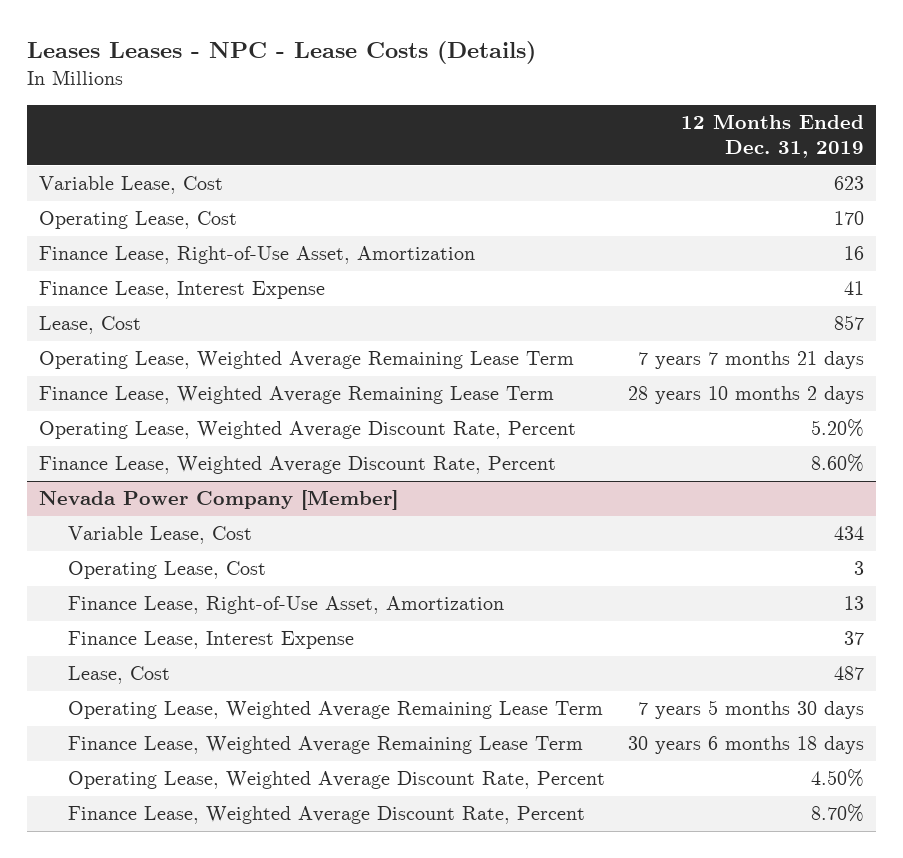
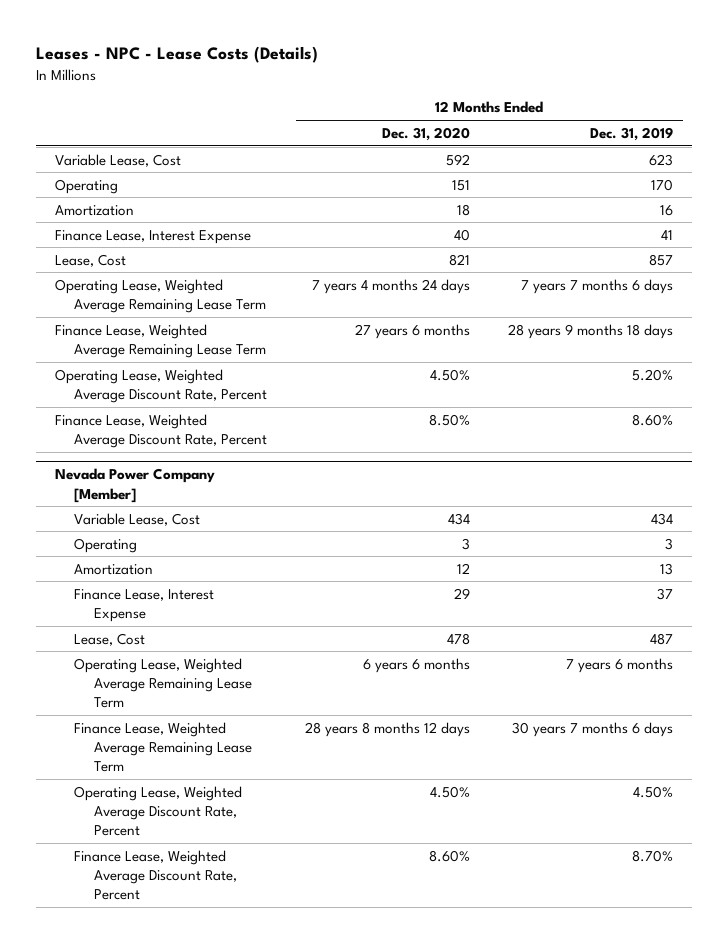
[27,41,537,65] Leases Leases - NPC - Lease Costs (Details) -> [35,46,318,64] Leases - NPC - Lease Costs (Details)
none -> [382,126,471,141] Dec. 31, 2020
[39,211,238,230] Operating Lease, Cost -> [54,178,118,194] Operating
[39,246,476,265] Finance Lease, Right-of-Use Asset, Amortization -> [54,204,134,216] Amortization
[638,351,865,370] 7 years 7 months 21 days -> [521,278,674,294] 7 years 7 months 6 days
[628,386,865,405] 28 years 10 months 2 days -> [508,323,674,339] 28 years 9 months 18 days
[67,561,266,580] Operating Lease, Cost -> [74,537,138,553] Operating
[67,596,504,615] Finance Lease, Right-of-Use Asset, Amortization -> [74,563,154,575] Amortization
[638,700,865,720] 7 years 5 months 30 days -> [566,657,674,673] 7 years 6 months
[628,736,865,755] 30 years 6 months 18 days -> [512,721,674,737] 30 years 7 months 6 days

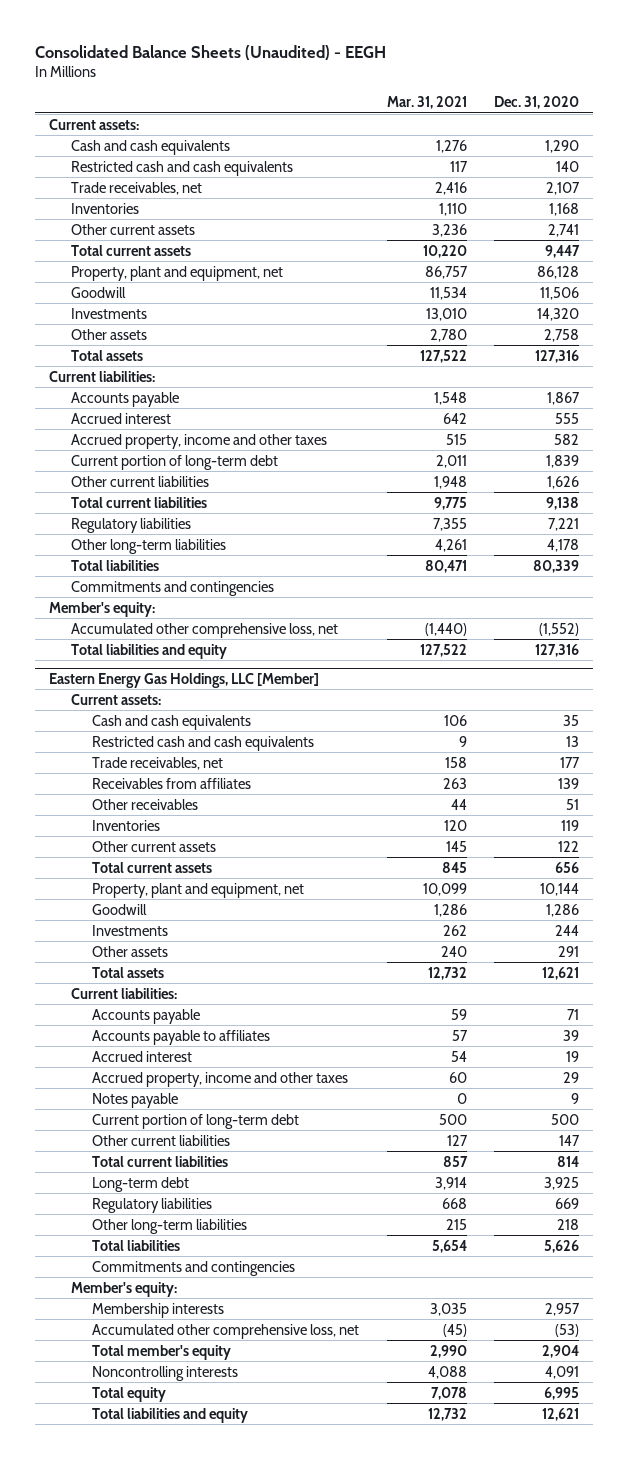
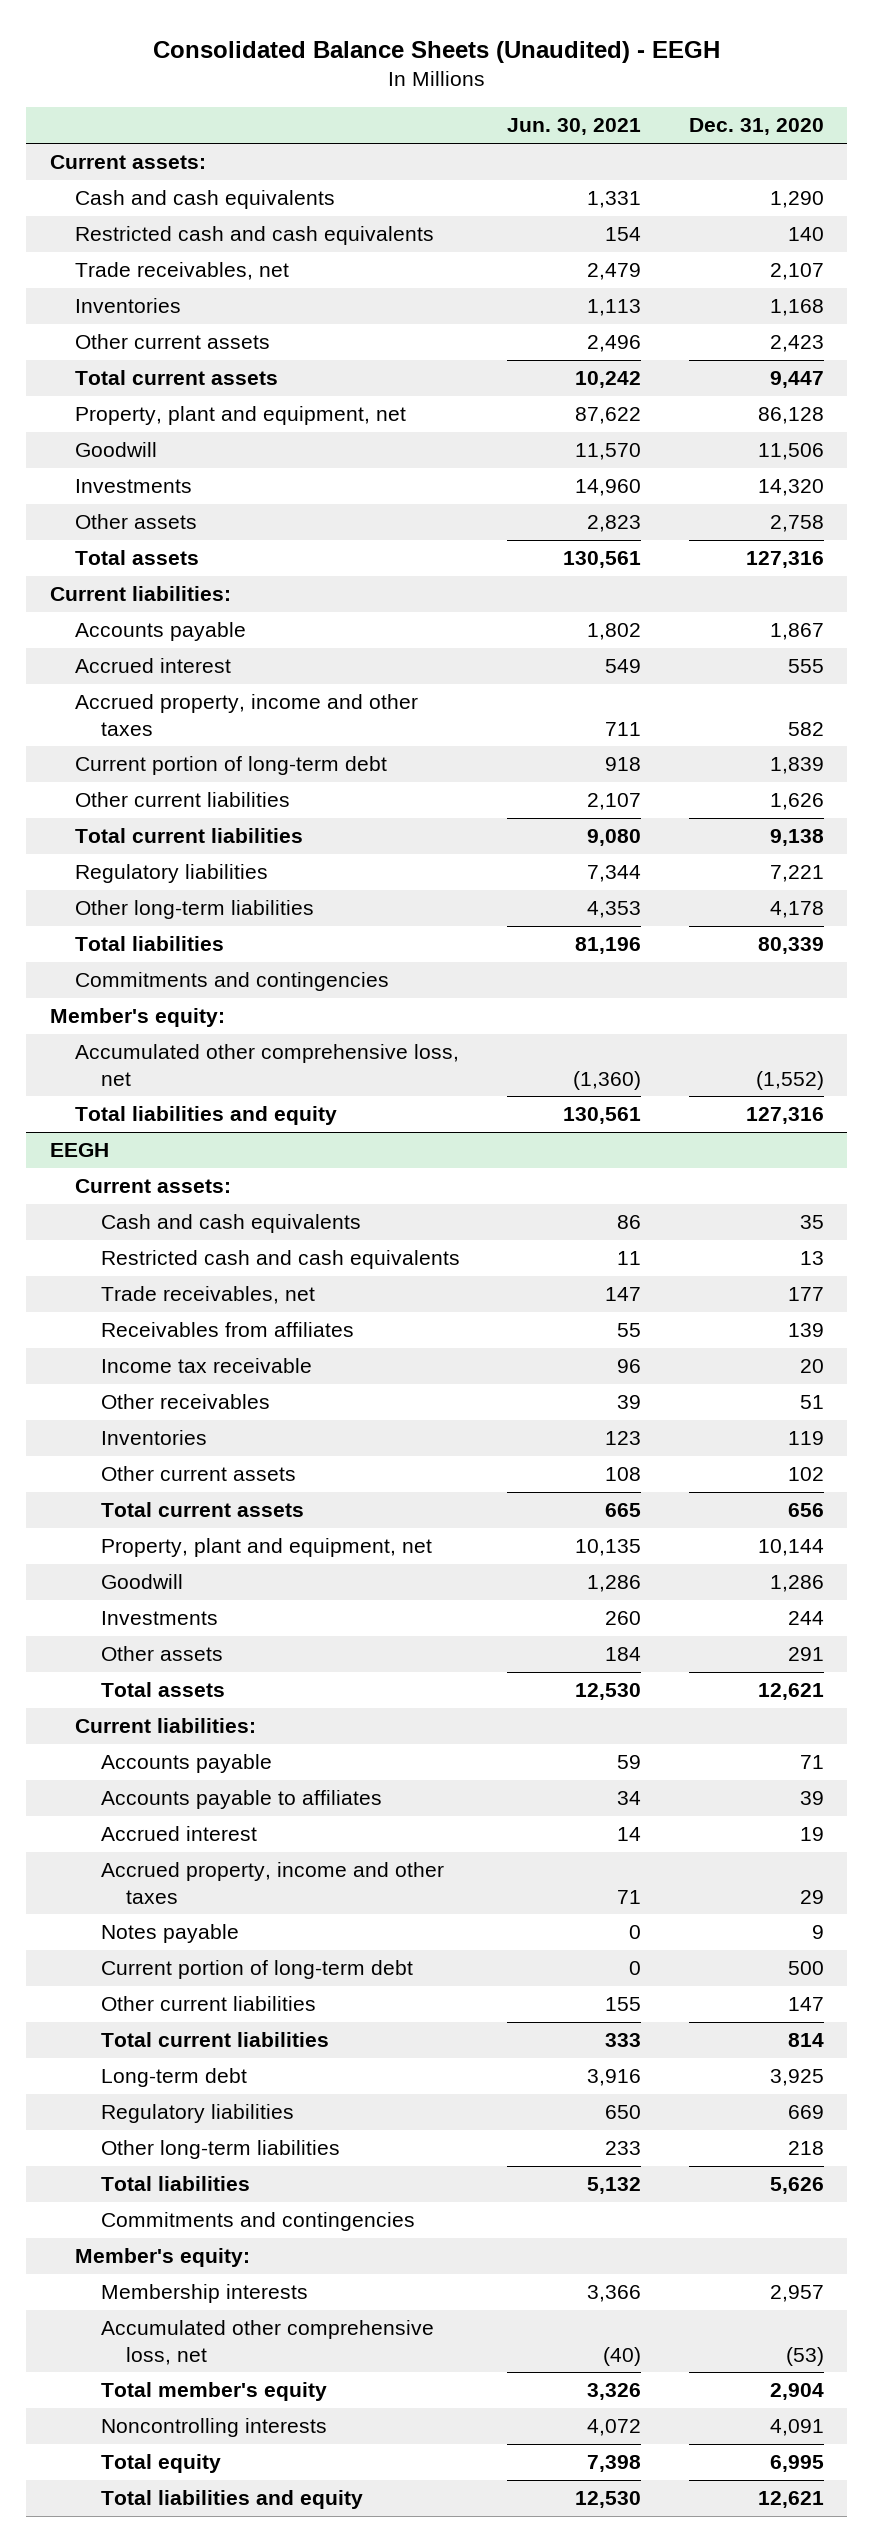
[386,95,467,109] Mar. 31, 2021 -> none
none -> [507,118,642,136] Jun. 30, 2021
[548,223,580,237] 2,741 -> [769,335,824,353] 2,423
[49,672,320,688] Eastern Energy Gas Holdings, LLC [Member] -> [49,1143,109,1158] EEGH
none -> [100,1358,312,1374] Income tax receivable
[558,840,580,852] 122 -> [787,1467,824,1482] 102

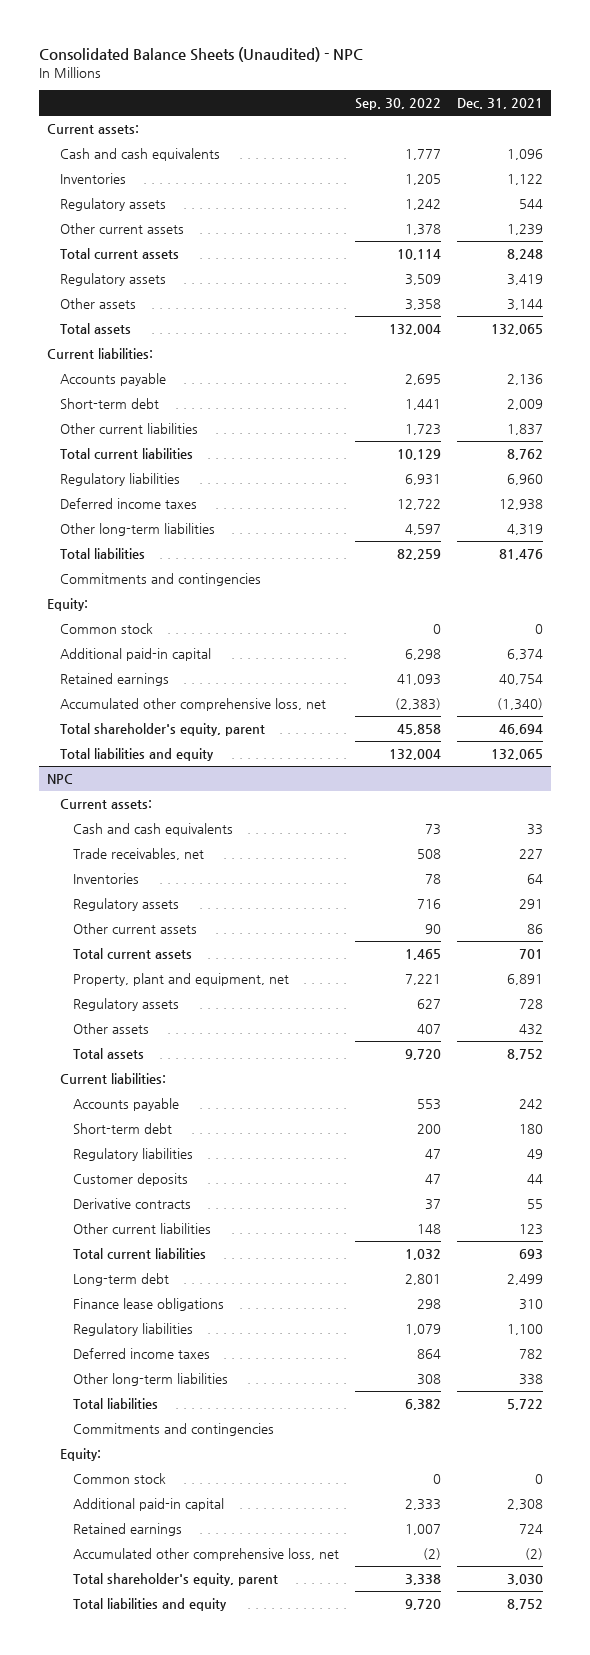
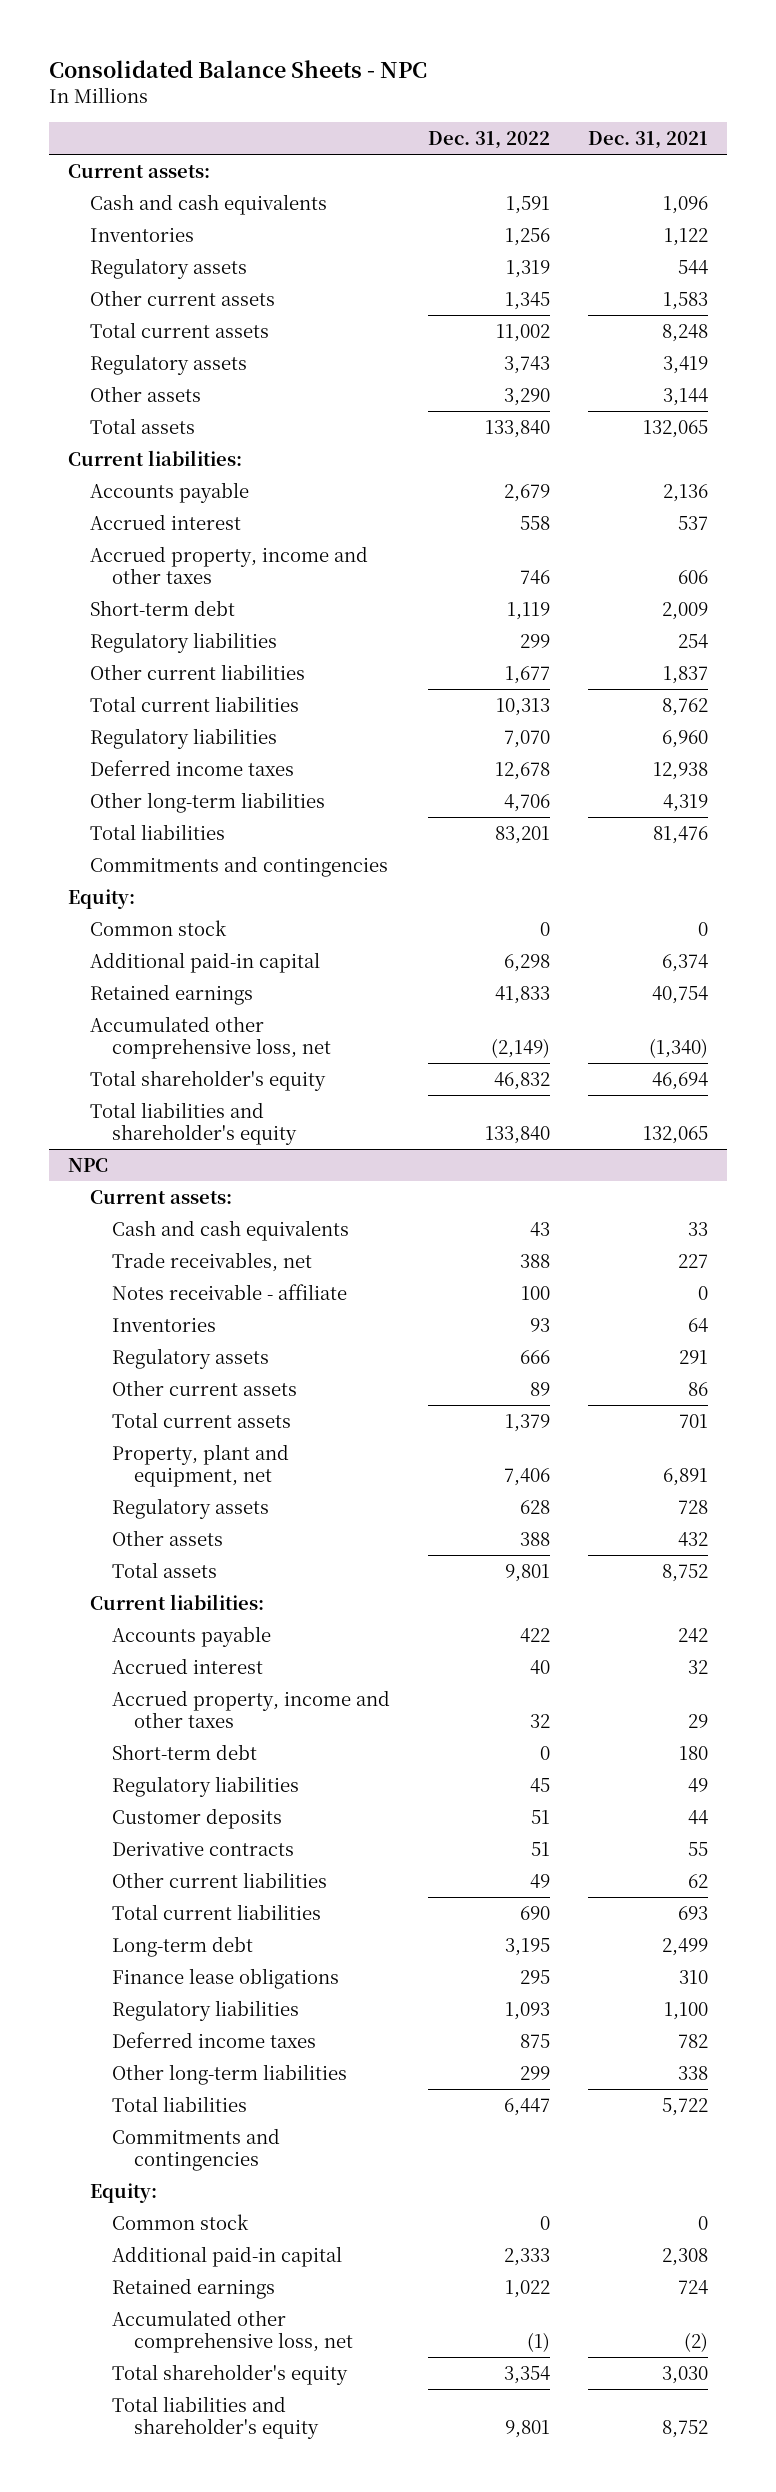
[39,47,364,63] Consolidated Balance Sheets (Unaudited) - NPC -> [48,60,427,79] Consolidated Balance Sheets - NPC
[354,98,441,111] Sep. 30, 2022 -> none
none -> [427,131,550,150] Dec. 31, 2022
[507,224,544,236] 1,239 -> [662,292,708,311] 1,583
none -> [89,514,241,531] Accrued interest
none -> [89,546,368,584] Accrued property, income and other taxes
none -> [89,632,277,654] Regulatory liabilities
[59,723,265,737] Total shareholder's equity, parent -> [89,1070,326,1092] Total shareholder's equity
[59,748,214,762] Total liabilities and equity -> [89,1102,297,1145] Total liabilities and shareholder's equity
none -> [111,1284,347,1301] Notes receivable - affiliate
none -> [111,1658,263,1675] Accrued interest
none -> [111,1690,390,1728] Accrued property, income and other taxes
[519,1224,544,1236] 123 -> [687,1874,708,1889] 62
[72,1573,278,1587] Total shareholder's equity, parent -> [111,2364,348,2386] Total shareholder's equity
[72,1598,227,1612] Total liabilities and equity -> [111,2396,319,2439] Total liabilities and shareholder's equity

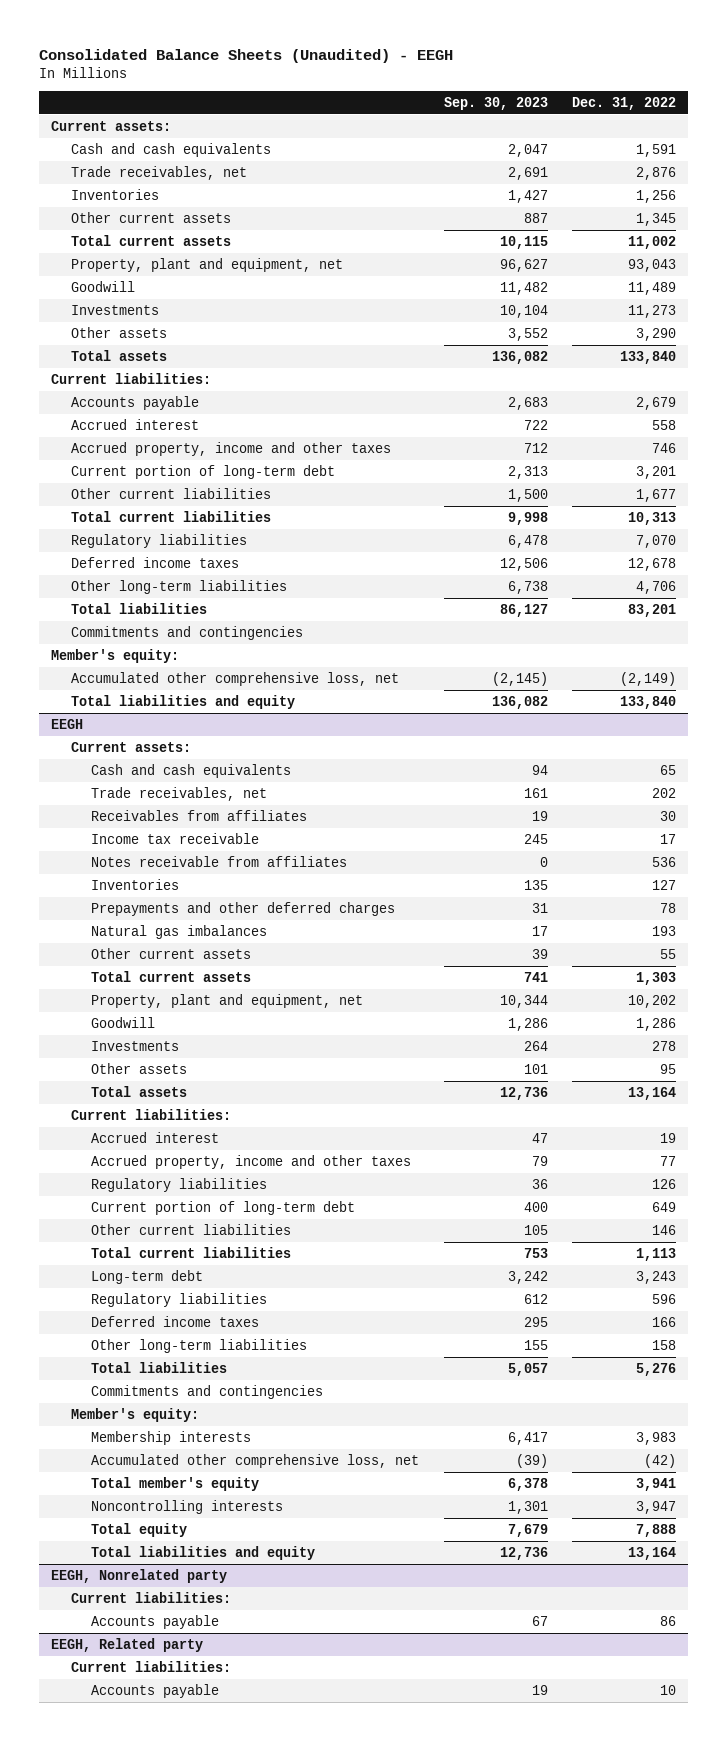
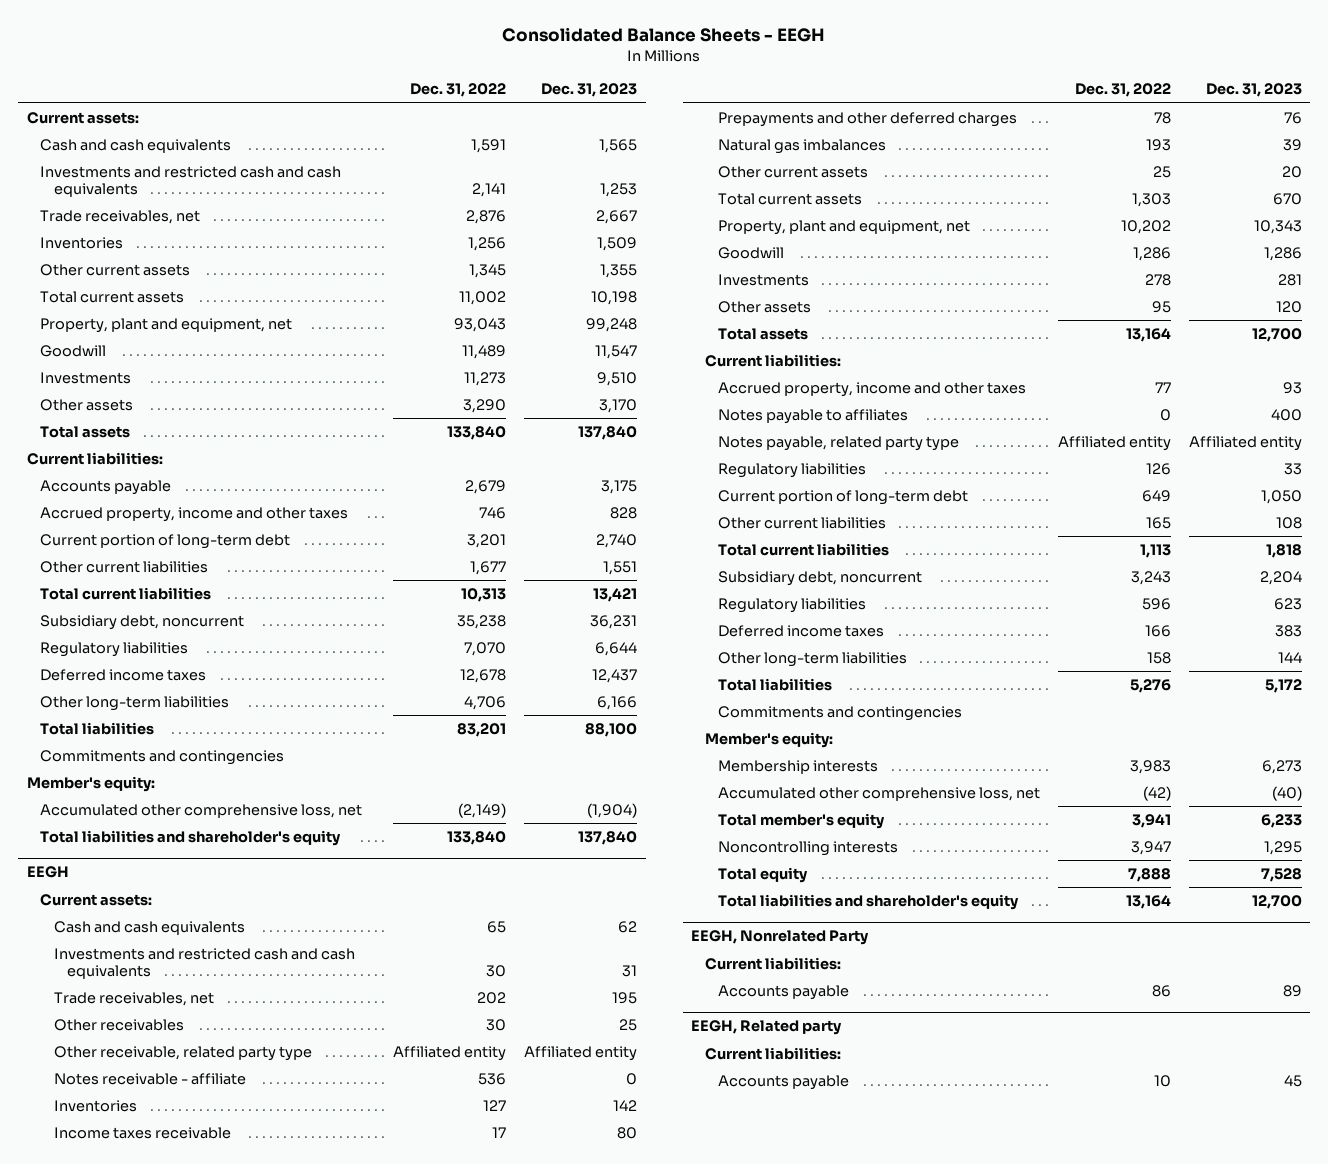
[39,48,454,63] Consolidated Balance Sheets (Unaudited) - EEGH -> [502,26,826,42] Consolidated Balance Sheets - EEGH
[443,96,548,110] Sep. 30, 2023 -> none
none -> [541,83,638,98] Dec. 31, 2023
none -> [40,165,342,197] Investments and restricted cash and cash equivalents
[71,418,200,430] Accrued interest -> none
none -> [40,614,245,630] Subsidiary debt, noncurrent
[71,694,296,709] Total liabilities and equity -> [40,829,342,846] Total liabilities and shareholder's equity
none -> [53,947,355,979] Investments and restricted cash and cash equivalents
[91,832,260,844] Income tax receivable -> none
[91,809,308,821] Receivables from affiliates -> [53,1018,184,1031] Other receivables
none -> [53,1045,312,1061] Other receivable, related party type
[91,855,348,867] Notes receivable from affiliates -> [53,1072,246,1085] Notes receivable - affiliate
none -> [53,1126,231,1139] Income taxes receivable
[659,948,676,959] 55 -> [1152,165,1171,178] 25
[91,1131,220,1143] Accrued interest -> none
none -> [718,408,909,424] Notes payable to affiliates
none -> [718,435,960,451] Notes payable, related party type
[651,1224,676,1235] 146 -> [1145,516,1171,529] 165
[91,1269,204,1284] Long-term debt -> [718,570,923,586] Subsidiary debt, noncurrent
[91,1545,316,1560] Total liabilities and equity -> [718,893,1020,910] Total liabilities and shareholder's equity
[51,1568,228,1583] EEGH, Nonrelated party -> [691,930,870,946] EEGH, Nonrelated Party

